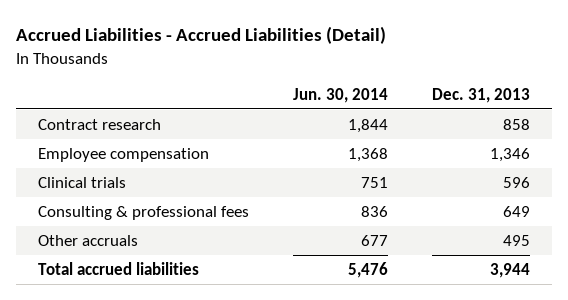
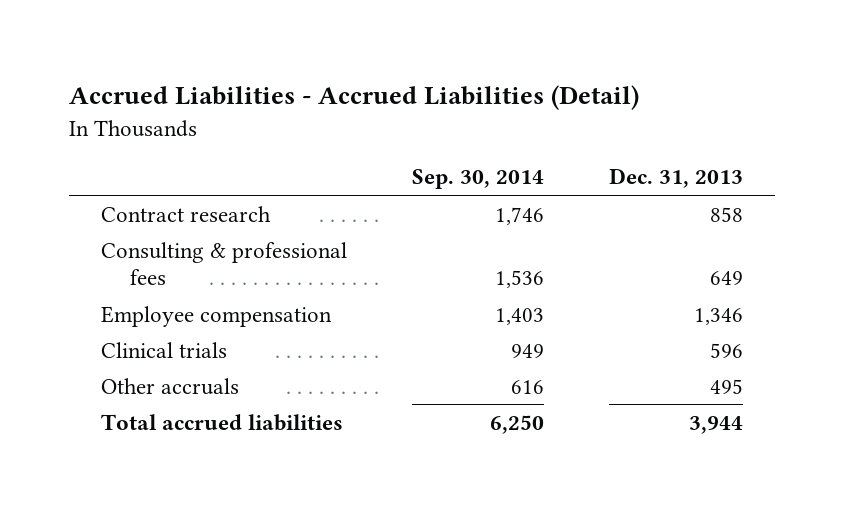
[292,87,388,103] Jun. 30, 2014 -> none
none -> [411,169,544,190] Sep. 30, 2014
[37,205,249,220] Consulting & professional fees -> [101,241,348,286] Consulting & professional fees

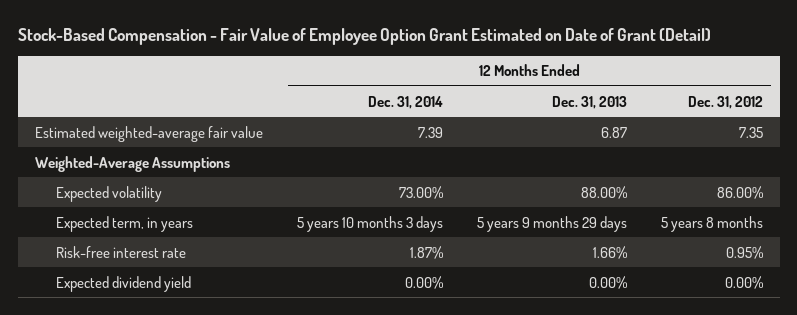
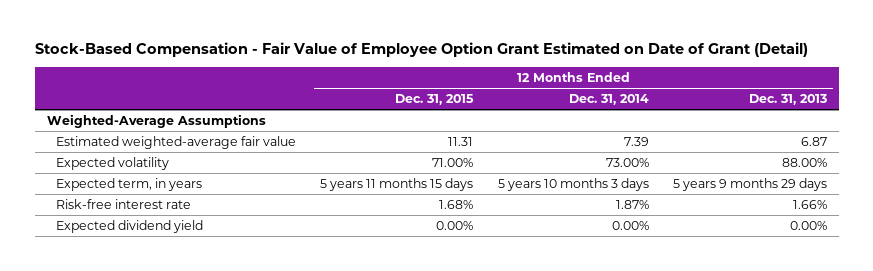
[687,95,763,109] Dec. 31, 2012 -> none
none -> [395,94,475,106] Dec. 31, 2015
[34,125,263,142] Estimated weighted-average fair value -> [56,136,297,150] Estimated weighted-average fair value

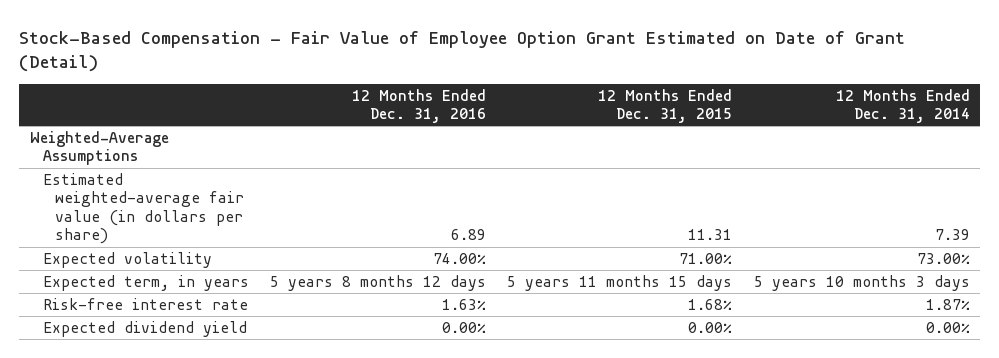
[748,94,827,106] Dec. 31, 2013 -> none
none -> [351,88,486,123] 12 Months Ended Dec. 31, 2016
[56,136,297,150] Estimated weighted-average fair value -> [42,173,245,245] Estimated weighted-average fair value (in dollars per share)

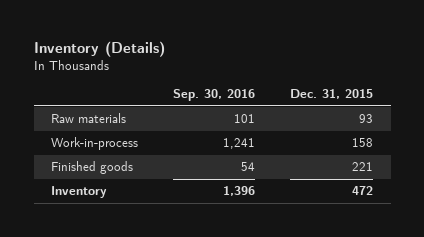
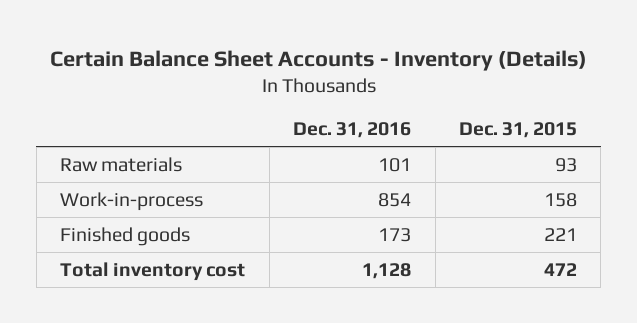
[33,40,165,57] Inventory (Details) -> [49,50,587,72] Certain Balance Sheet Accounts - Inventory (Details)
[173,89,256,102] Sep. 30, 2016 -> none
none -> [293,122,412,139] Dec. 31, 2016
[51,186,108,199] Inventory -> [60,261,246,281] Total inventory cost

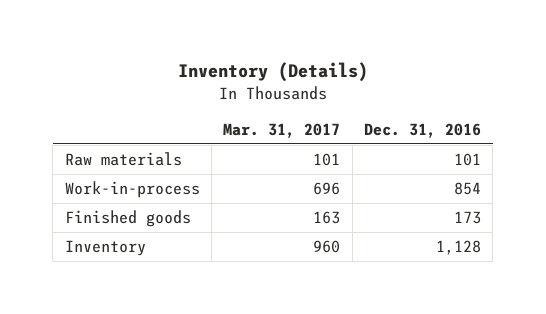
[49,50,587,72] Certain Balance Sheet Accounts - Inventory (Details) -> [177,62,368,83] Inventory (Details)
[458,122,577,139] Dec. 31, 2015 -> none
none -> [223,122,341,138] Mar. 31, 2017
[60,261,246,281] Total inventory cost -> [64,240,146,257] Inventory

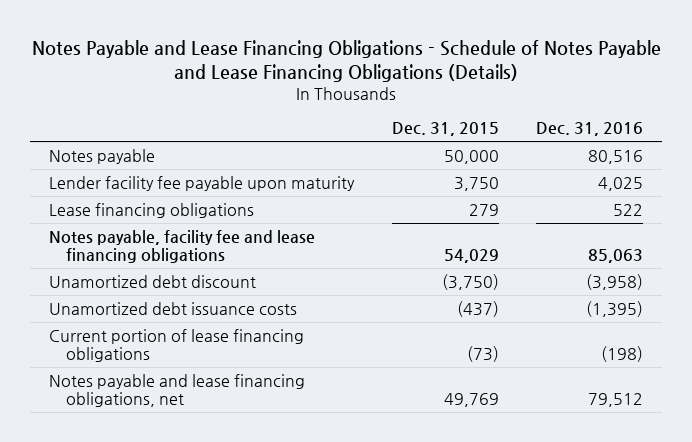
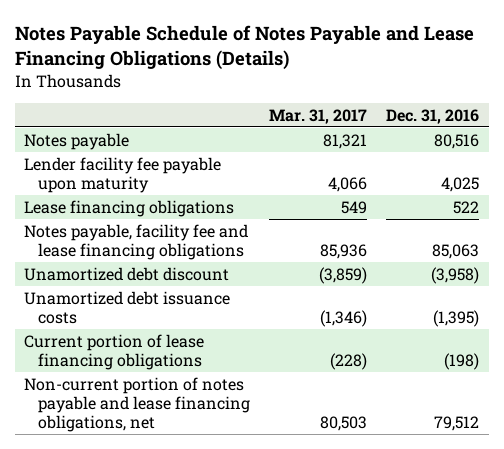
[32,40,662,83] Notes Payable and Lease Financing Obligations - Schedule of Notes Payable and Lease Financing Obligations (Details) -> [14,24,474,70] Notes Payable Schedule of Notes Payable and Lease Financing Obligations (Details)
[391,122,499,137] Dec. 31, 2015 -> none
none -> [268,108,367,124] Mar. 31, 2017
[49,373,306,408] Notes payable and lease financing obligations, net -> [24,376,250,432] Non-current portion of notes payable and lease financing obligations, net

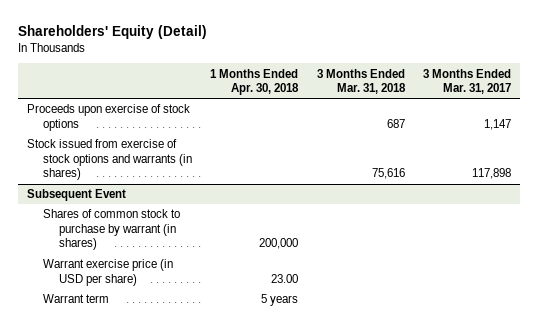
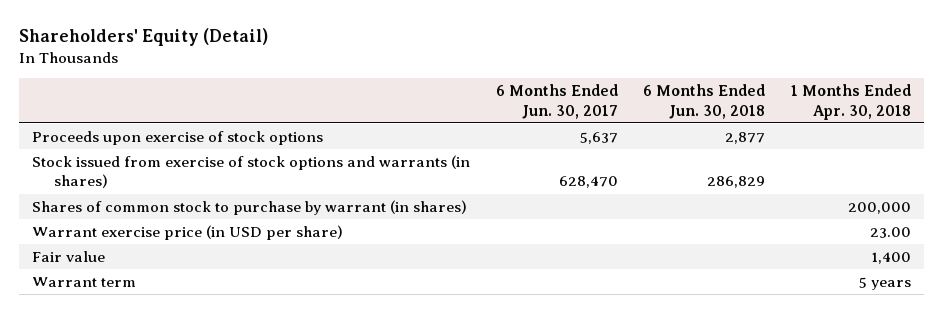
[316,68,406,95] 3 Months Ended Mar. 31, 2018 -> none
[423,68,512,95] 3 Months Ended Mar. 31, 2017 -> none
none -> [495,83,618,119] 6 Months Ended Jun. 30, 2017
none -> [643,83,766,119] 6 Months Ended Jun. 30, 2018
[27,189,127,202] Subsequent Event -> none
none -> [31,250,105,262] Fair value

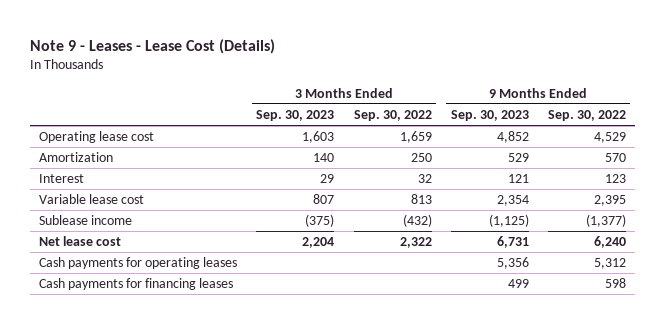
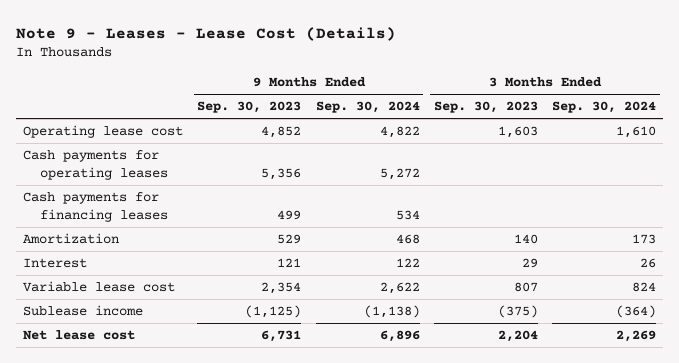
[353,109,432,121] Sep. 30, 2022 -> none
[547,109,626,121] Sep. 30, 2022 -> none
none -> [315,101,420,114] Sep. 30, 2024
none -> [552,101,657,114] Sep. 30, 2024
[39,257,238,270] Cash payments for operating leases -> [23,150,169,181] Cash payments for operating leases
[39,278,234,291] Cash payments for financing leases -> [23,192,169,223] Cash payments for financing leases

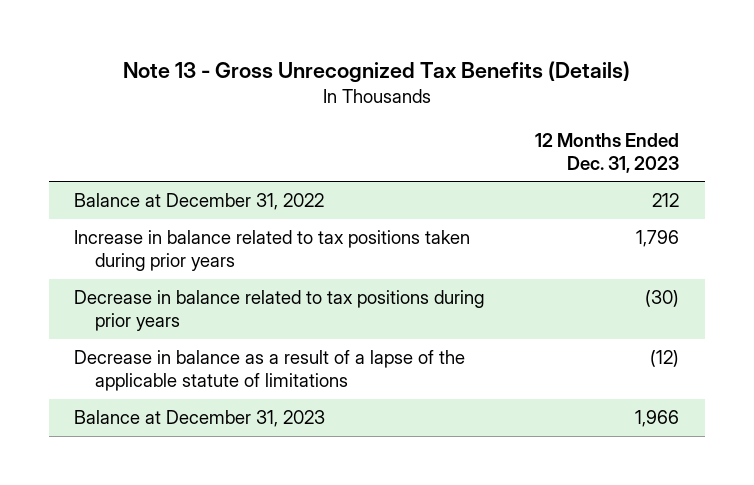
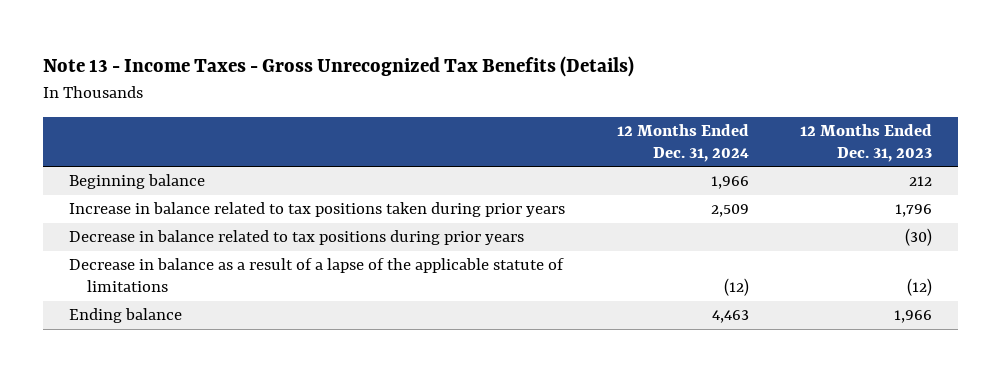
[122,60,630,83] Note 13 - Gross Unrecognized Tax Benefits (Details) -> [43,56,635,78] Note 13 - Income Taxes - Gross Unrecognized Tax Benefits (Details)
none -> [616,124,749,163] 12 Months Ended Dec. 31, 2024
[74,193,325,211] Balance at December 31, 2022 -> [68,174,205,190] Beginning balance
[74,410,326,428] Balance at December 31, 2023 -> [68,308,182,324] Ending balance

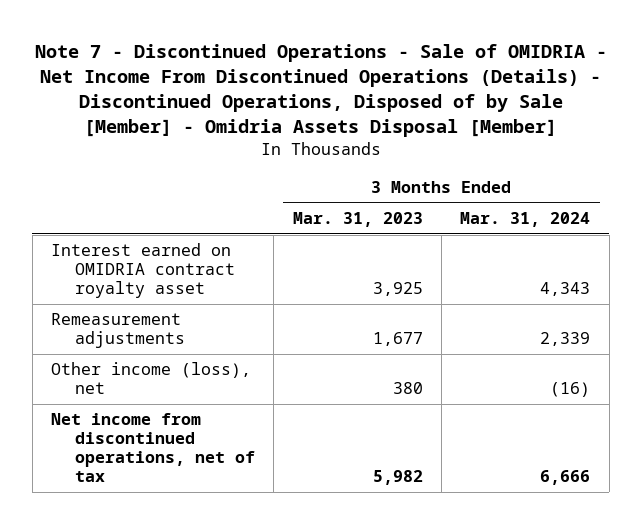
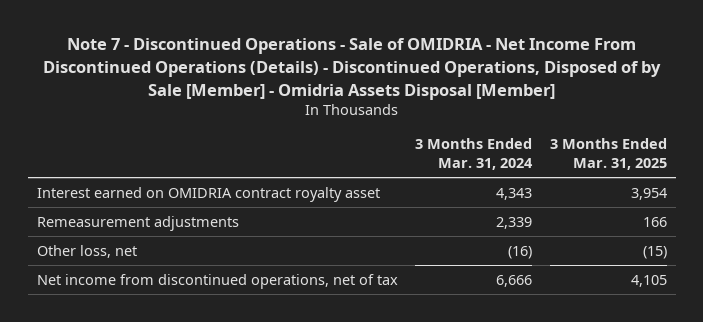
[292,212,423,228] Mar. 31, 2023 -> none
none -> [549,138,667,171] 3 Months Ended Mar. 31, 2025
[51,362,252,395] Other income (loss), net -> [36,244,137,258] Other loss, net

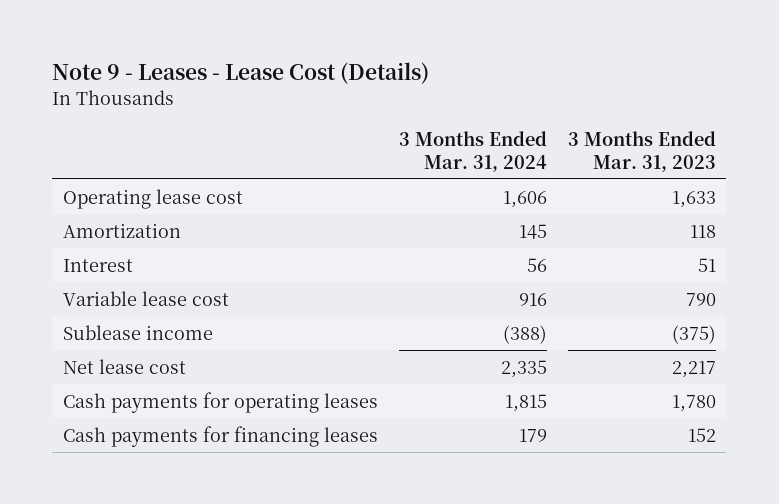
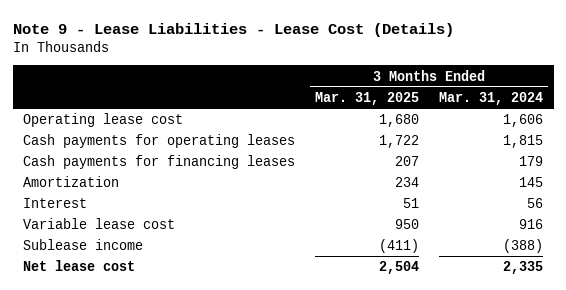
[52,62,430,85] Note 9 - Leases - Lease Cost (Details) -> [12,22,454,37] Note 9 - Lease Liabilities - Lease Cost (Details)
[567,131,716,172] 3 Months Ended Mar. 31, 2023 -> none
none -> [315,92,420,106] Mar. 31, 2025
[62,391,378,413] Cash payments for operating leases -> [22,134,295,149] Cash payments for operating leases
[62,425,378,447] Cash payments for financing leases -> [22,155,295,170] Cash payments for financing leases

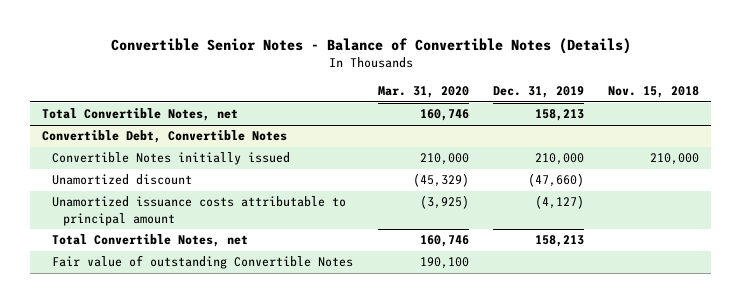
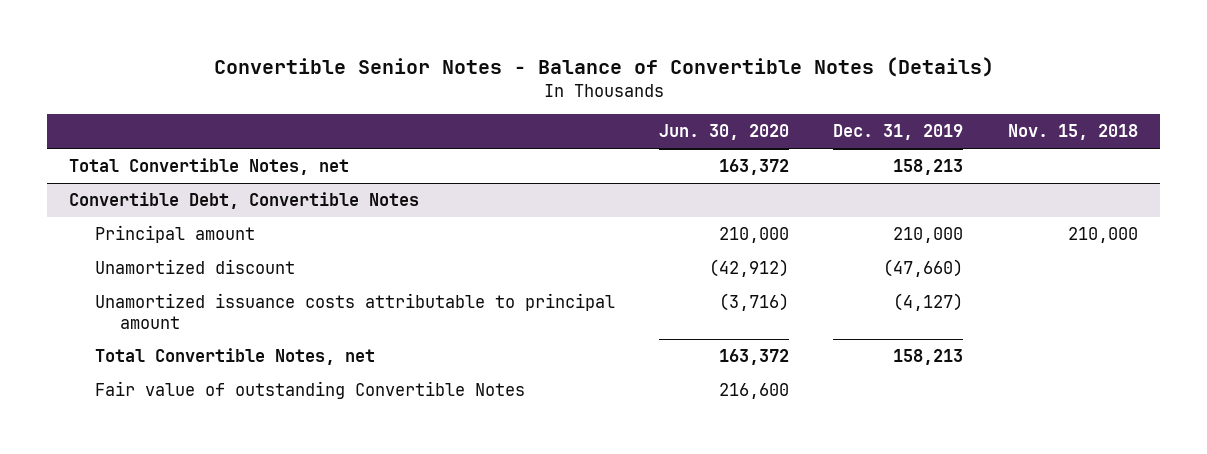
[377,85,469,98] Mar. 31, 2020 -> none
none -> [659,124,790,141] Jun. 30, 2020
[52,152,291,166] Convertible Notes initially issued -> [94,225,255,244] Principal amount

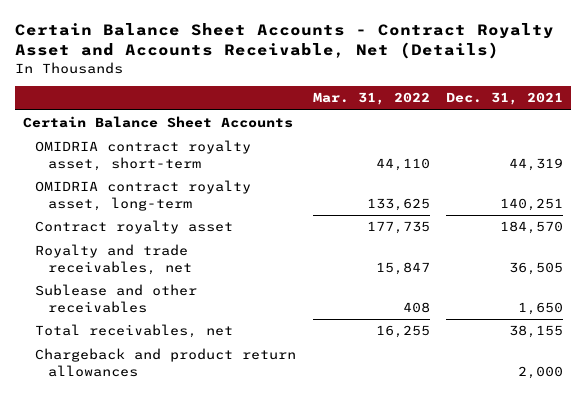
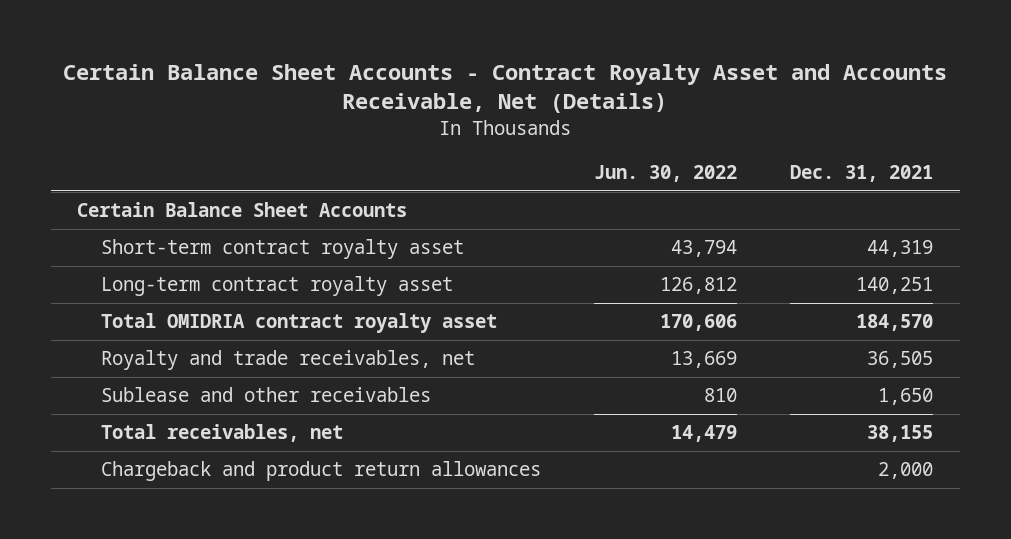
[312,92,430,106] Mar. 31, 2022 -> none
none -> [594,165,738,183] Jun. 30, 2022
[35,140,252,171] OMIDRIA contract royalty asset, short-term -> [100,239,464,260] Short-term contract royalty asset
[35,180,252,211] OMIDRIA contract royalty asset, long-term -> [100,276,453,297] Long-term contract royalty asset
[35,220,234,235] Contract royalty asset -> [100,313,497,334] Total OMIDRIA contract royalty asset

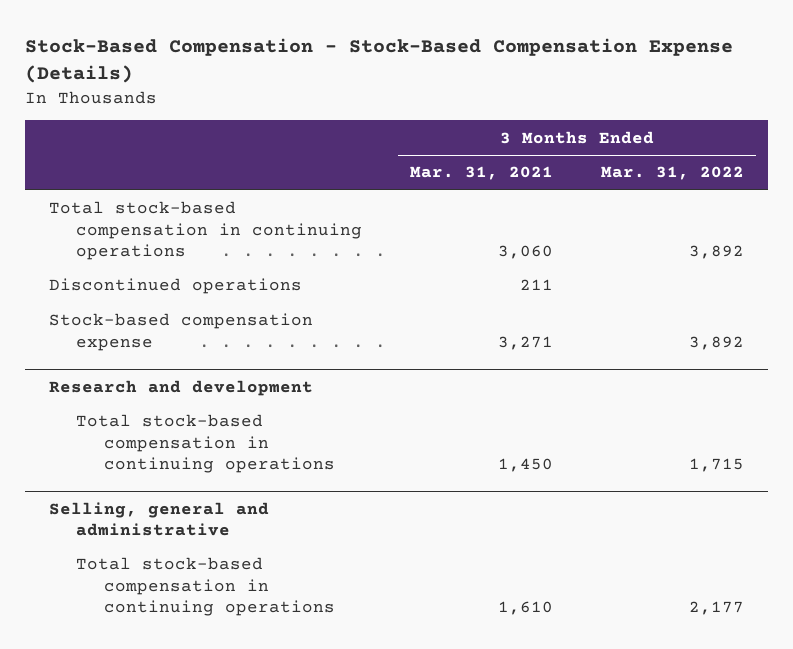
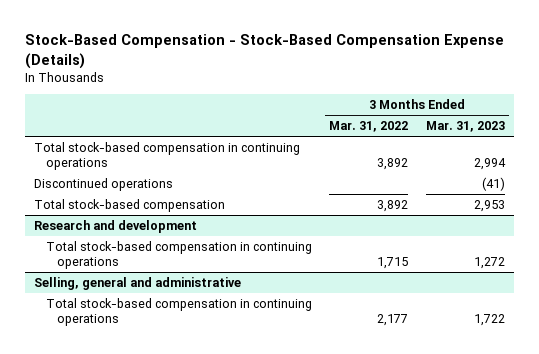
[410,166,554,181] Mar. 31, 2021 -> none
none -> [425,121,505,133] Mar. 31, 2023
[49,313,314,351] Stock-based compensation expense -> [34,198,226,212] Total stock-based compensation

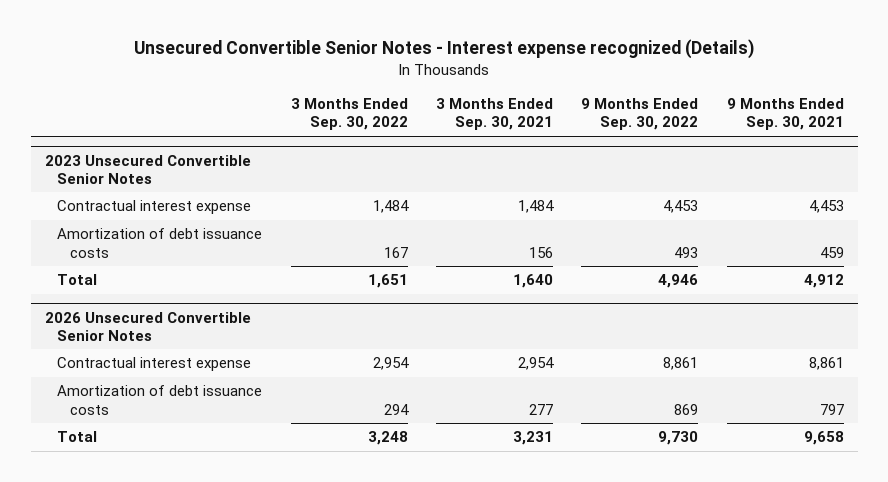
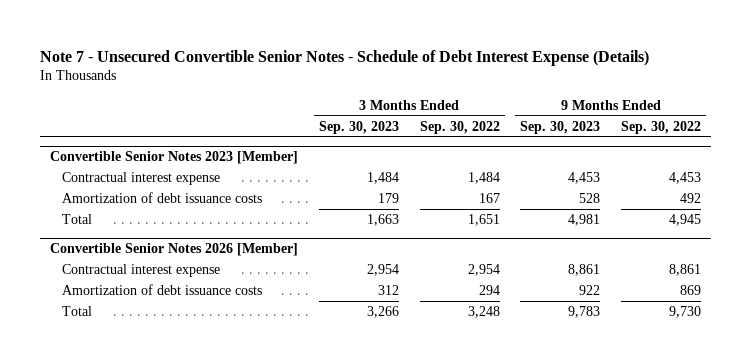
[134,39,755,60] Unsecured Convertible Senior Notes - Interest expense recognized (Details) -> [39,49,649,66] Note 7 - Unsecured Convertible Senior Notes - Schedule of Debt Interest Expense (Details)
[436,98,554,131] 3 Months Ended Sep. 30, 2021 -> none
[726,98,844,131] 9 Months Ended Sep. 30, 2021 -> none
none -> [318,120,399,134] Sep. 30, 2023
none -> [520,120,601,134] Sep. 30, 2023
[44,154,251,184] 2023 Unsecured Convertible Senior Notes -> [50,151,299,165] Convertible Senior Notes 2023 [Member]
[674,246,699,258] 493 -> [679,193,701,204] 492
[658,274,699,289] 4,946 -> [668,214,701,227] 4,945
[44,311,251,341] 2026 Unsecured Convertible Senior Notes -> [50,243,299,257] Convertible Senior Notes 2026 [Member]

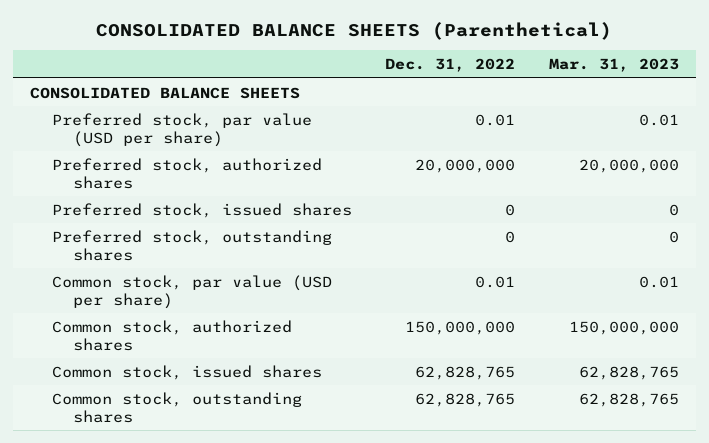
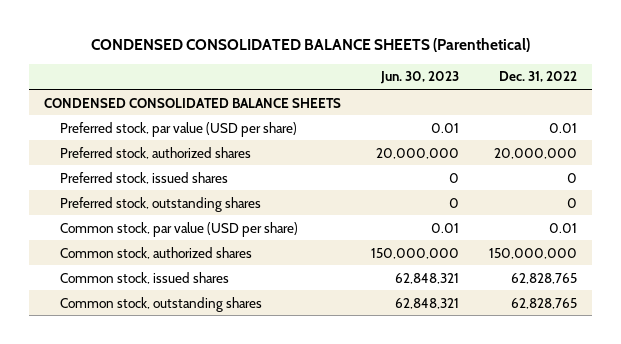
[96,21,613,40] CONSOLIDATED BALANCE SHEETS (Parenthetical) -> [91,38,531,53] CONDENSED CONSOLIDATED BALANCE SHEETS (Parenthetical)
[549,58,680,73] Mar. 31, 2023 -> none
none -> [379,71,459,85] Jun. 30, 2023
[29,86,300,99] CONSOLIDATED BALANCE SHEETS -> [43,97,341,108] CONDENSED CONSOLIDATED BALANCE SHEETS

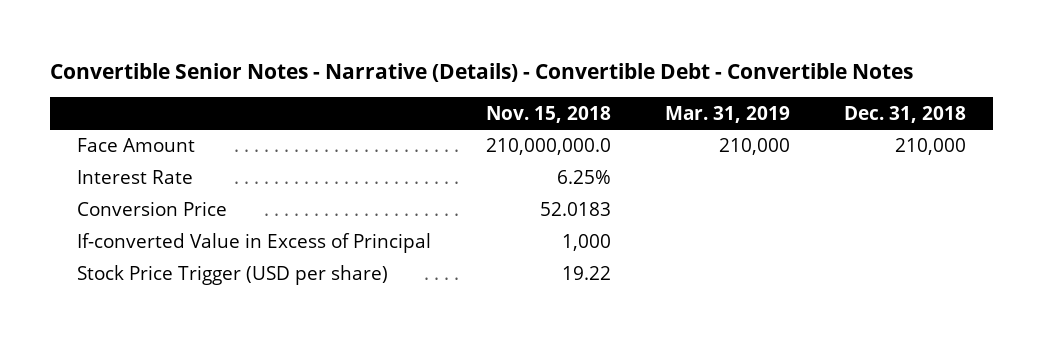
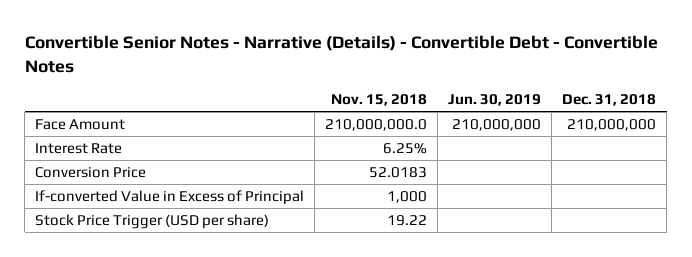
[664,105,790,123] Mar. 31, 2019 -> none
none -> [448,94,542,107] Jun. 30, 2019
[894,138,966,156] 210,000 -> [567,119,657,132] 210,000,000

